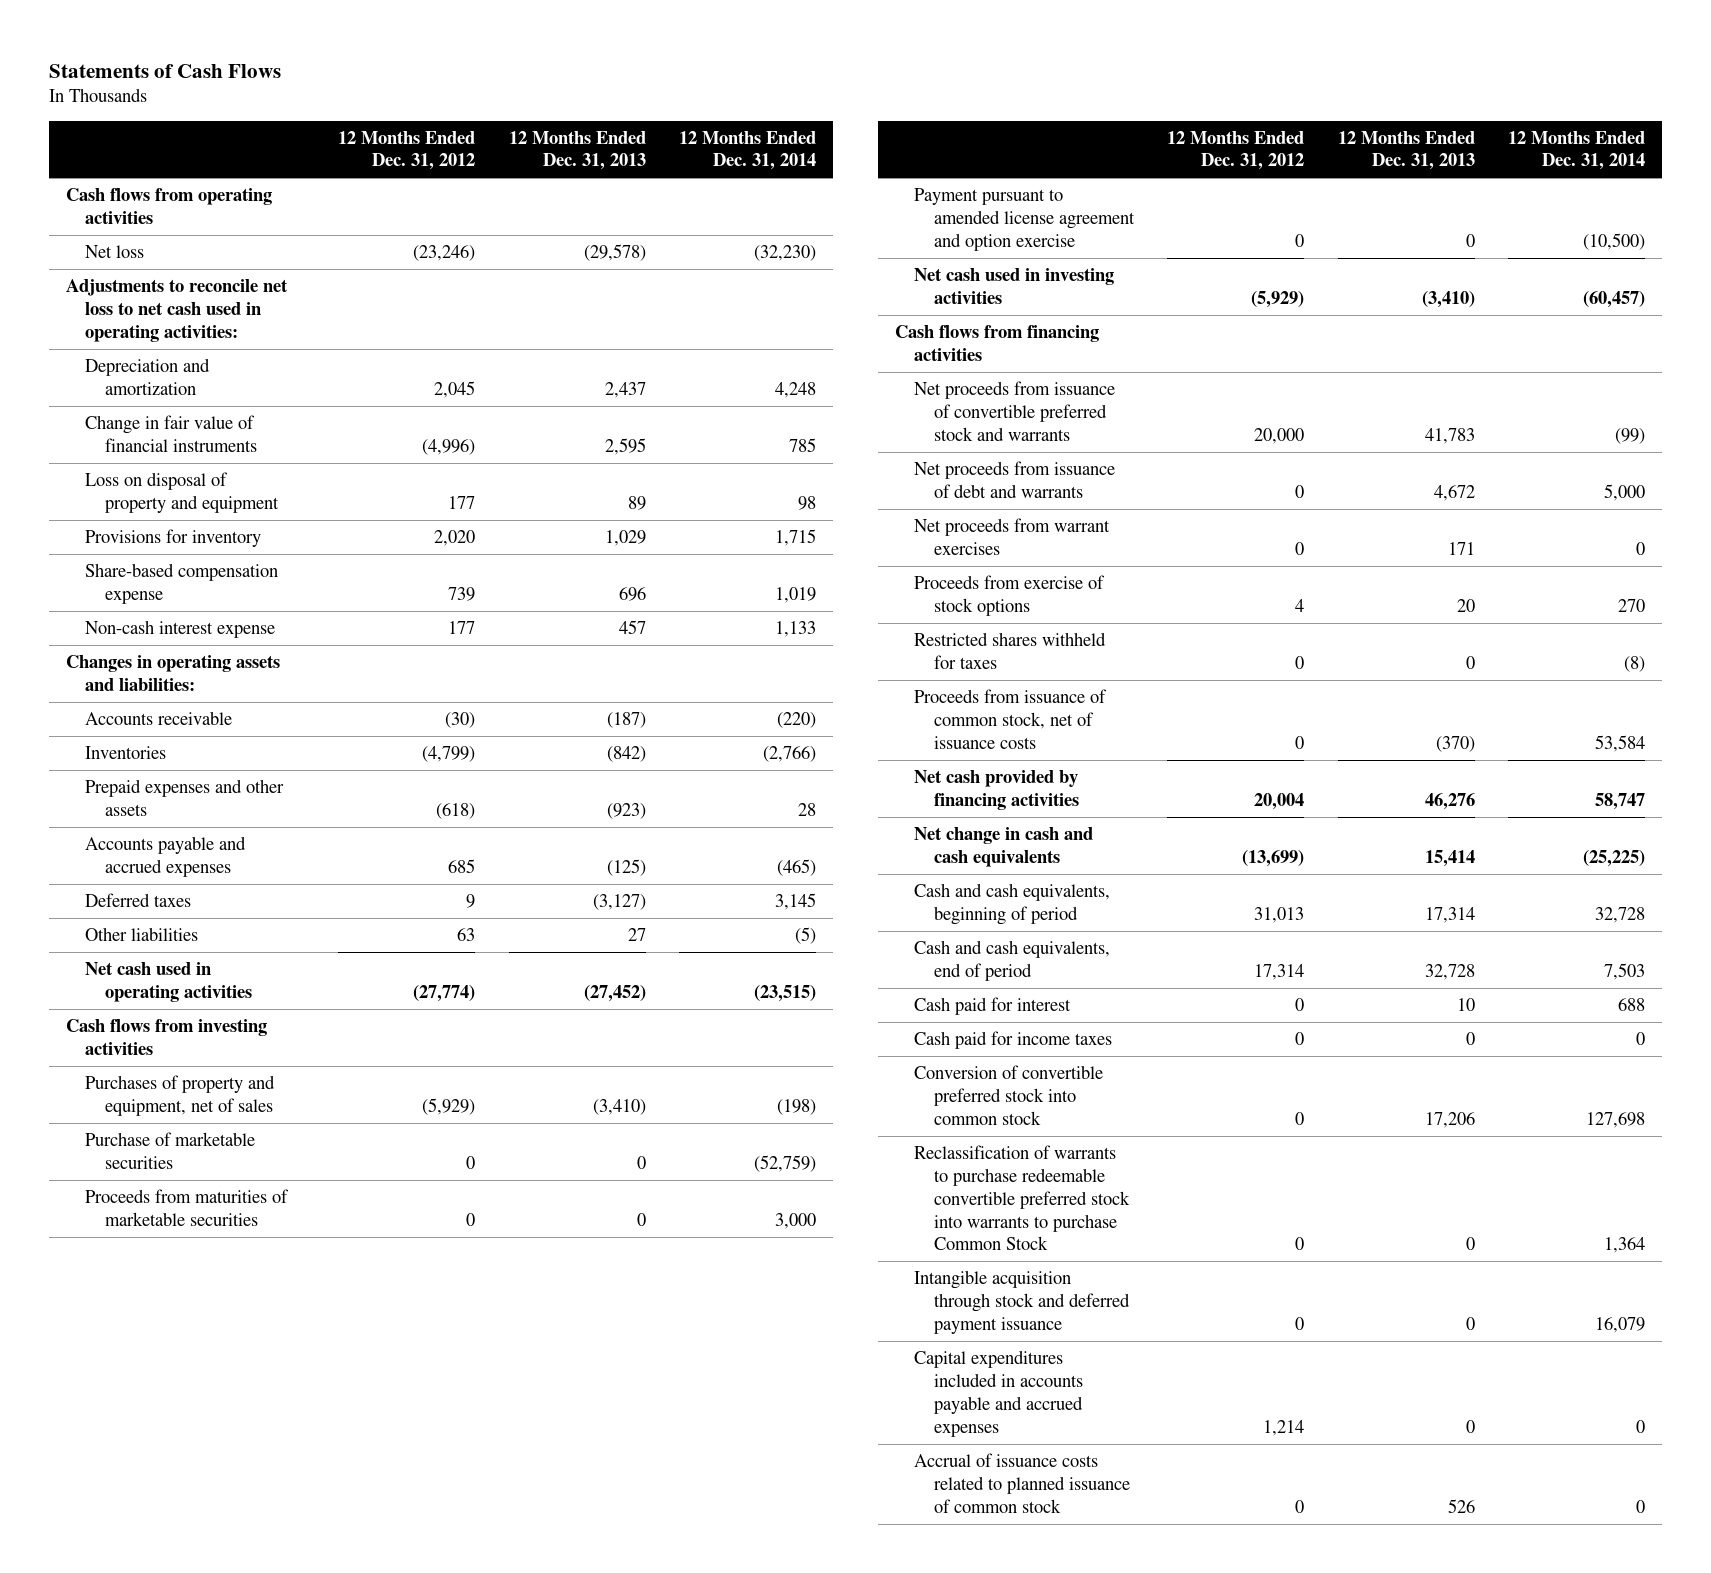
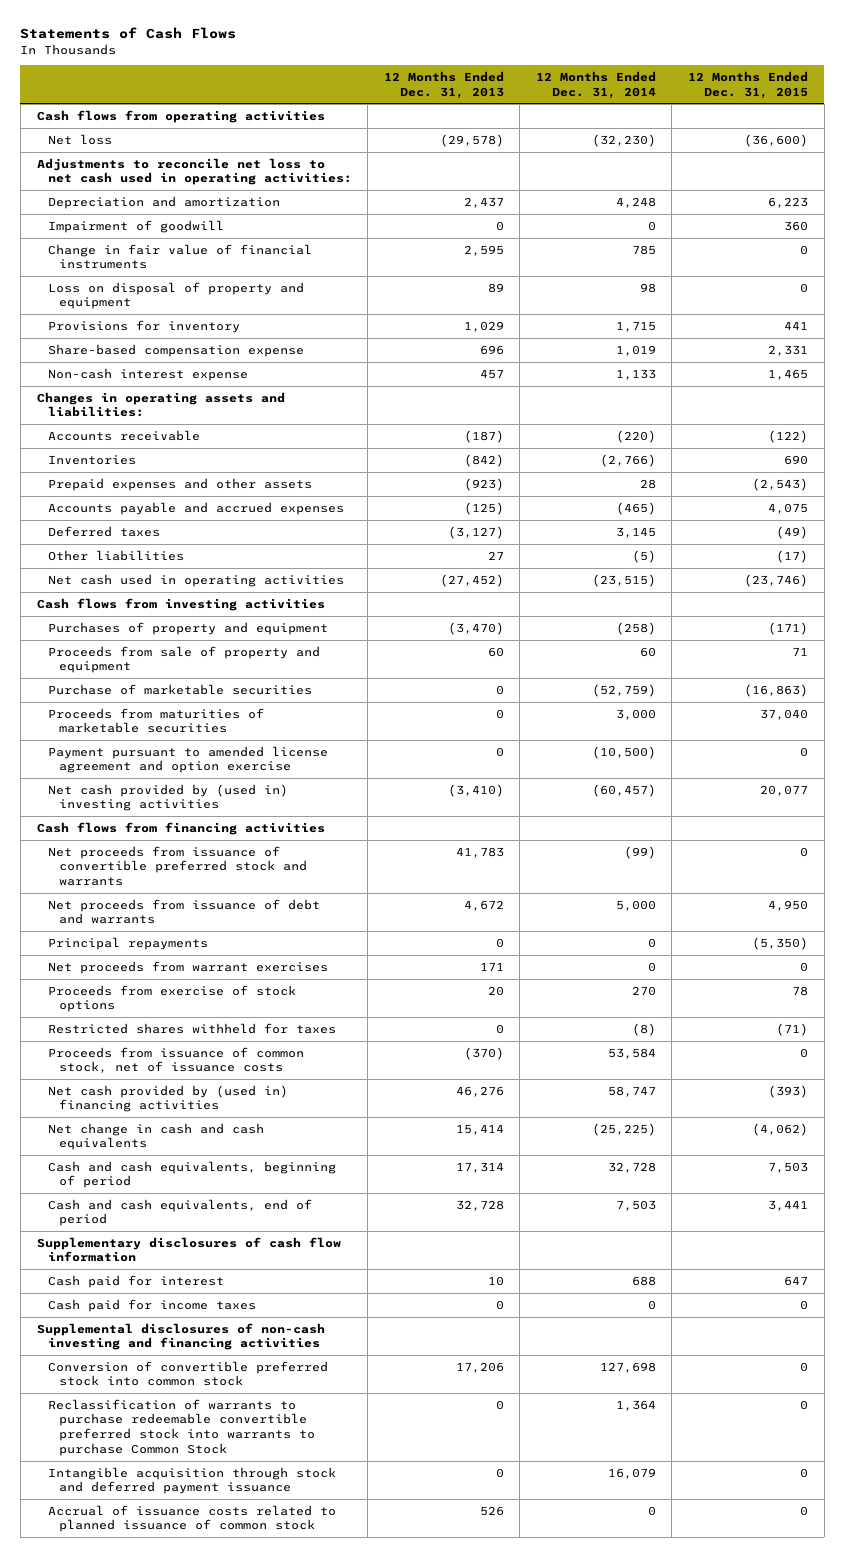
[338,130,476,171] 12 Months Ended Dec. 31, 2012 -> none
none -> [687,70,808,99] 12 Months Ended Dec. 31, 2015
none -> [47,219,224,233] Impairment of goodwill
[85,1075,276,1116] Purchases of property and equipment, net of sales -> [47,621,328,635] Purchases of property and equipment
[592,1098,646,1115] (3,410) -> [447,621,504,635] (3,470)
[776,1098,816,1115] (198) -> [615,621,656,635] (258)
none -> [47,645,320,674] Proceeds from sale of property and equipment
[914,268,1115,304] Net cash used in investing activities -> [47,783,288,812] Net cash provided by (used in) investing activities
none -> [47,936,208,950] Principal repayments
[914,770,1079,810] Net cash provided by financing activities -> [47,1084,288,1113] Net cash provided by (used in) financing activities
none -> [36,1236,341,1263] Supplementary disclosures of cash flow information
none -> [36,1322,325,1351] Supplemental disclosures of non-cash investing and financing activities
[914,1350,1083,1437] Capital expenditures included in accounts payable and accrued expenses -> none

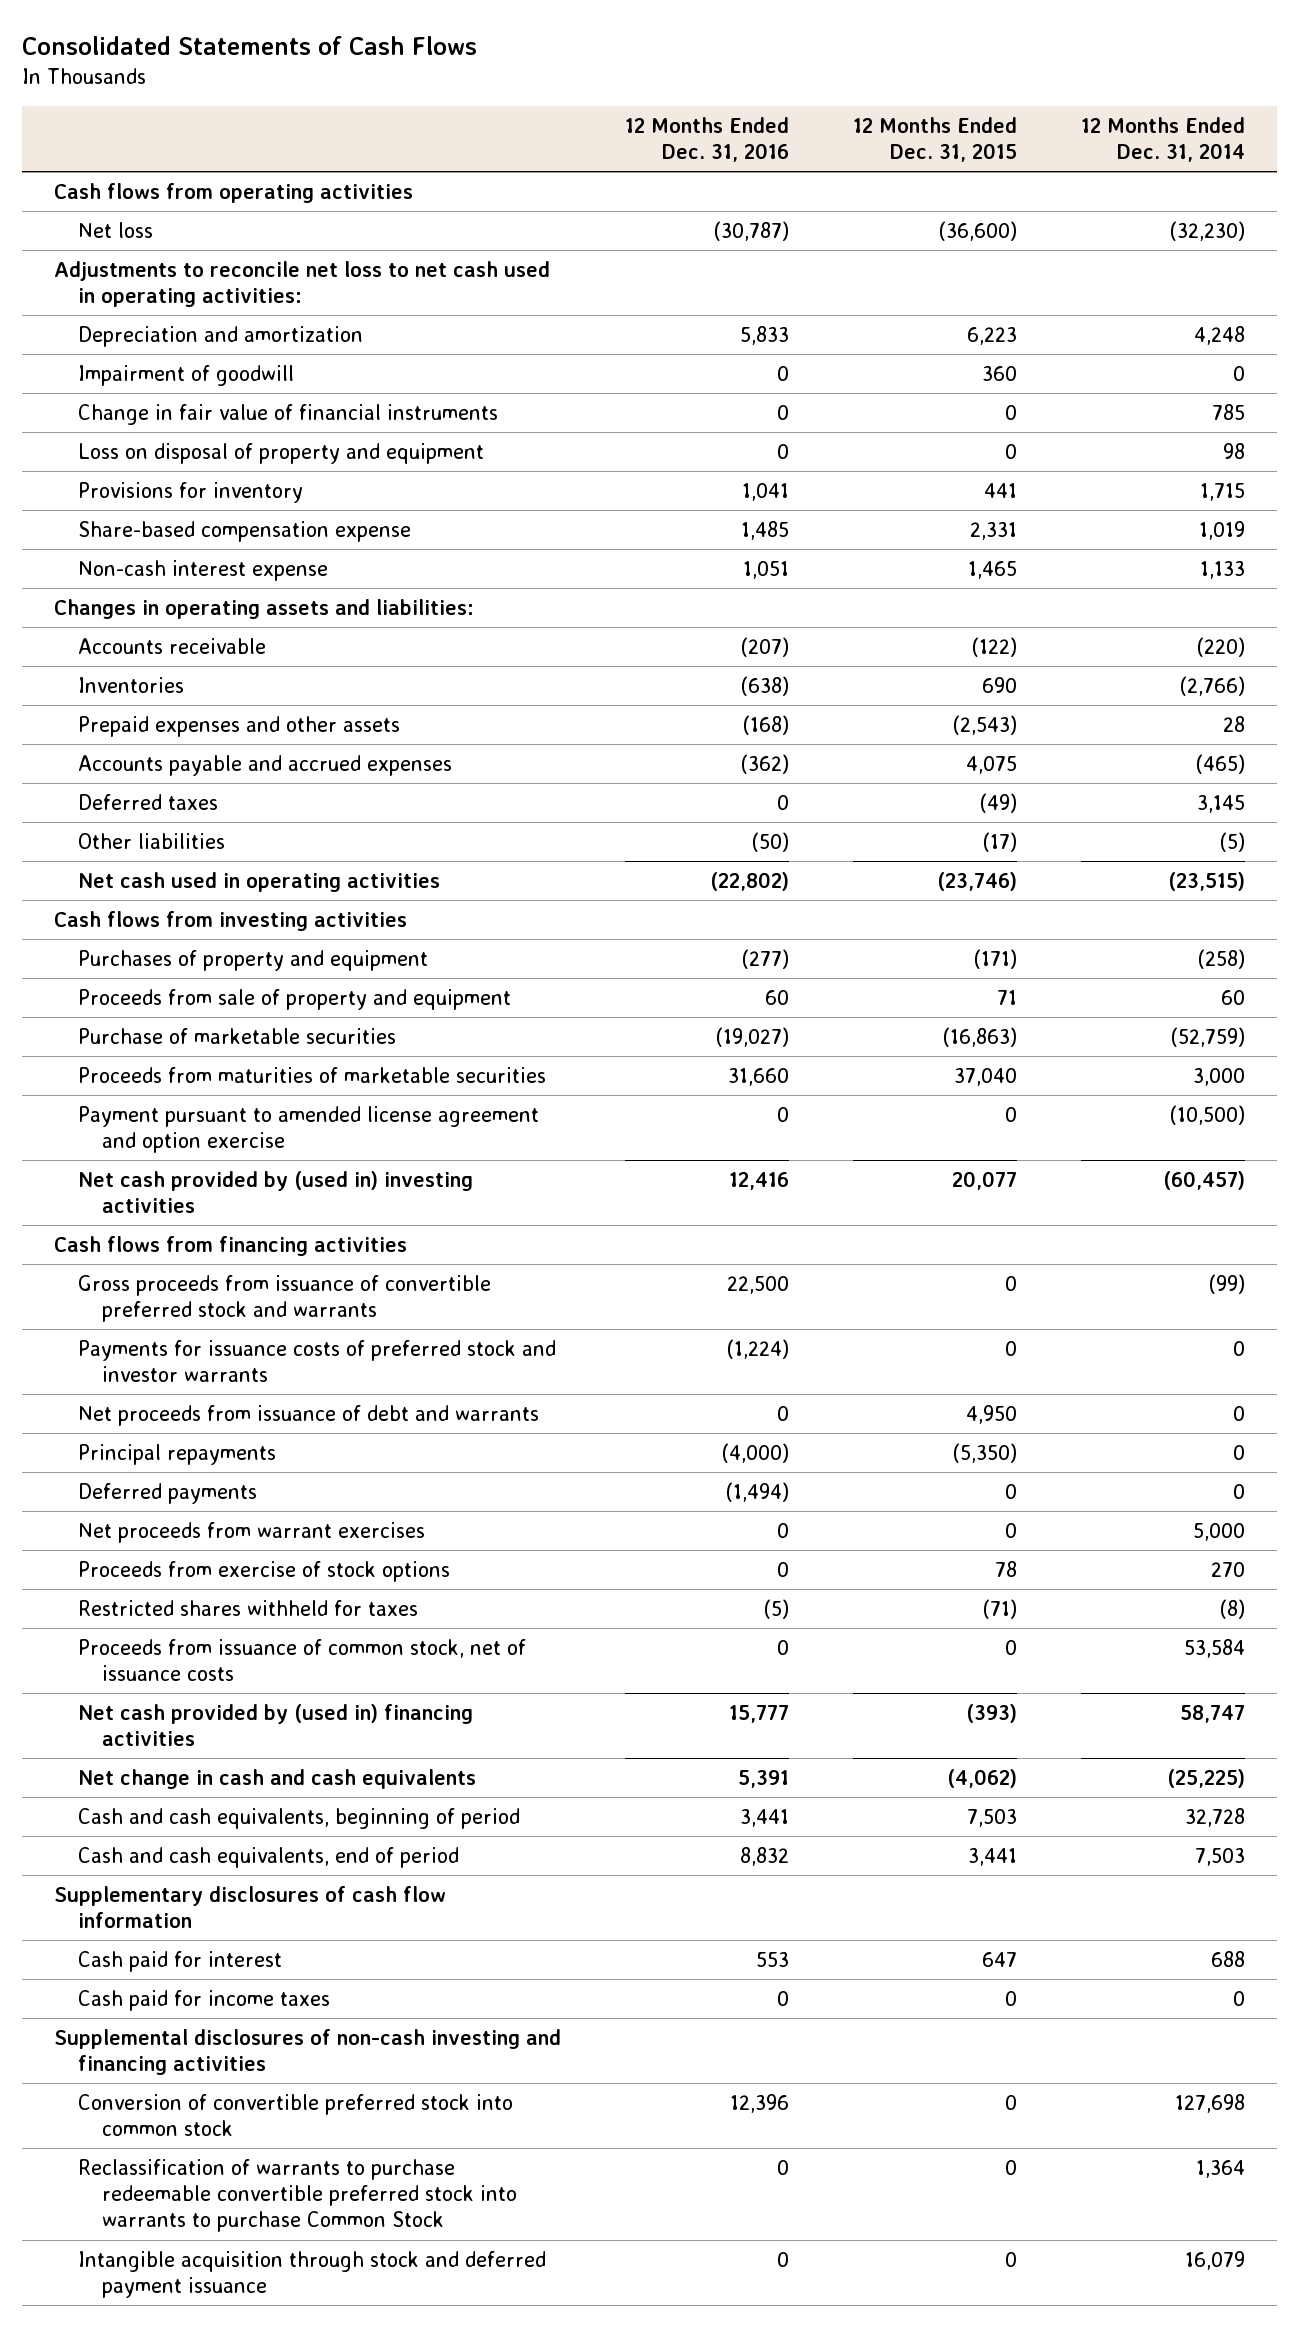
[20,27,237,40] Statements of Cash Flows -> [21,36,477,56] Consolidated Statements of Cash Flows
[383,70,504,99] 12 Months Ended Dec. 31, 2013 -> none
none -> [624,116,789,163] 12 Months Ended Dec. 31, 2016
[47,845,308,887] Net proceeds from issuance of convertible preferred stock and warrants -> [77,1275,491,1323] Gross proceeds from issuance of convertible preferred stock and warrants
none -> [77,1340,556,1383] Payments for issuance costs of preferred stock and investor warrants
[615,899,656,911] 5,000 -> [1232,1406,1245,1422] 0
none -> [77,1483,257,1505] Deferred payments
[647,961,656,972] 0 -> [1192,1523,1245,1542] 5,000
[47,1504,336,1533] Accrual of issuance costs related to planned issuance of common stock -> none

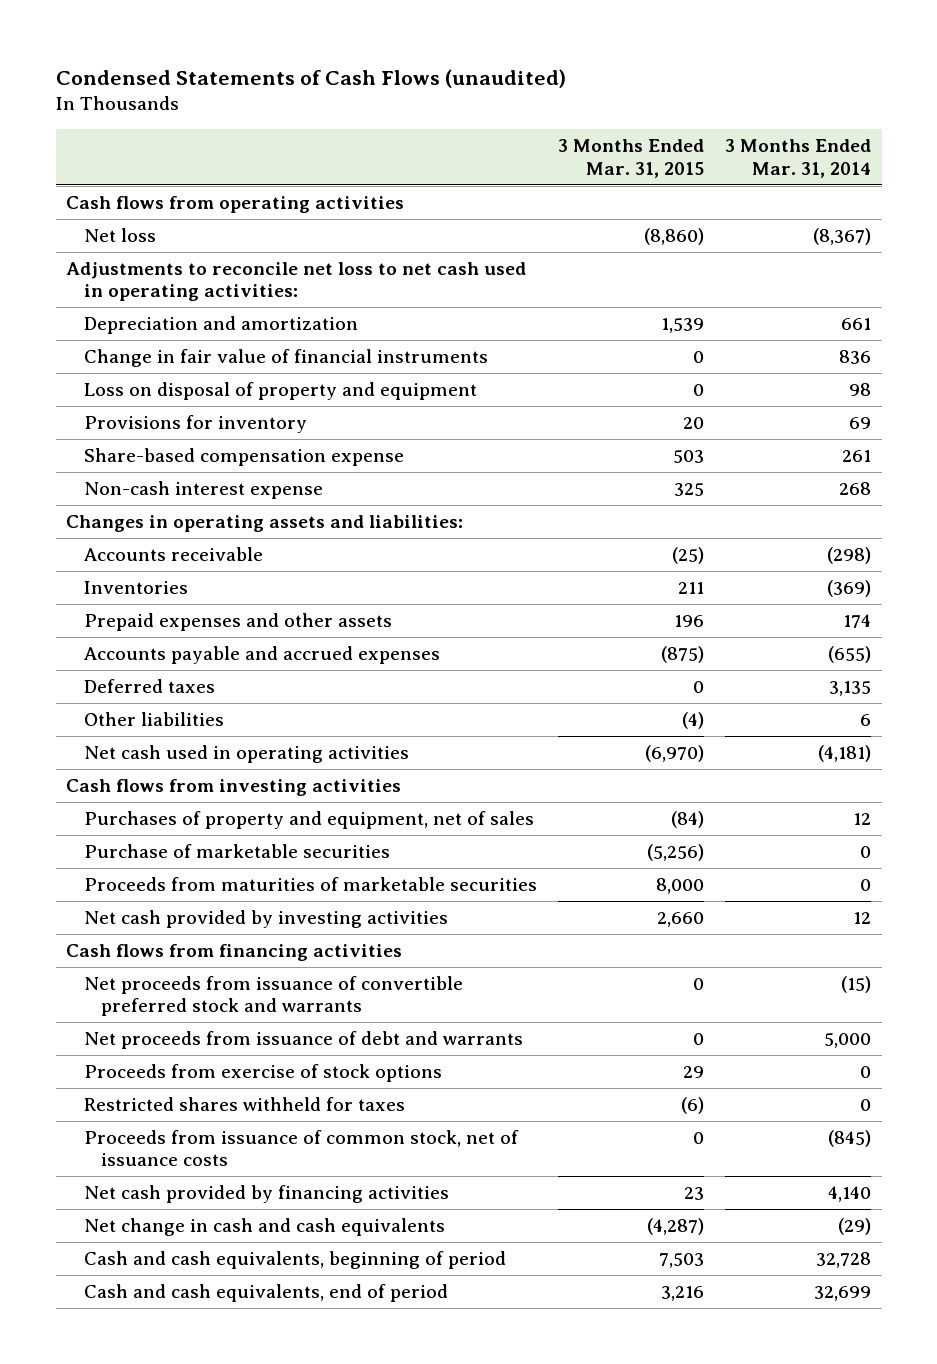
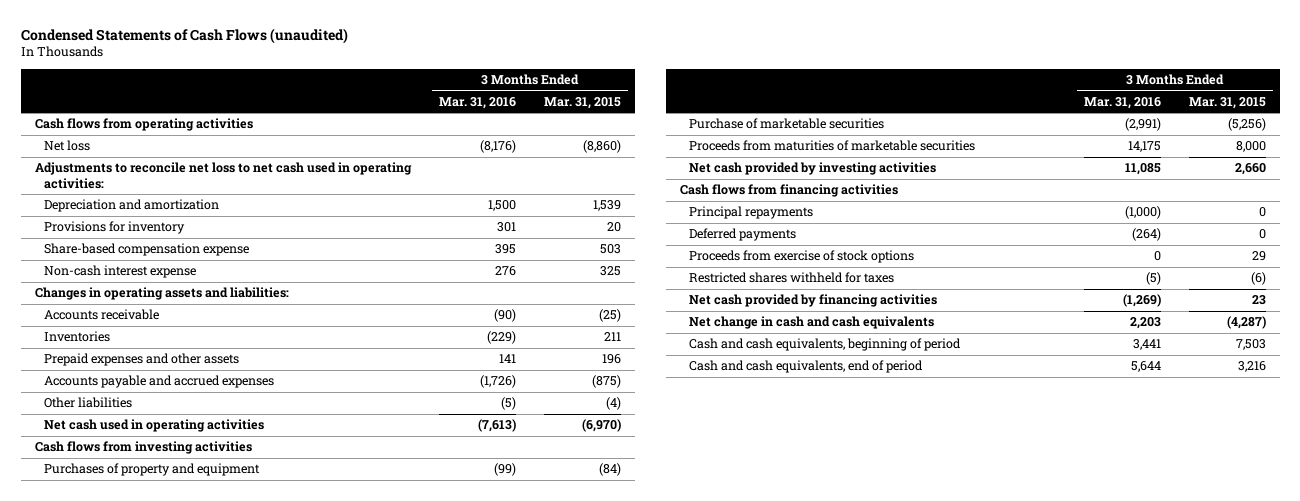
[725,139,872,178] 3 Months Ended Mar. 31, 2014 -> none
none -> [438,96,516,109] Mar. 31, 2016
[83,349,488,368] Change in fair value of financial instruments -> none
[83,382,477,401] Loss on disposal of property and equipment -> none
[83,679,215,694] Deferred taxes -> none
[83,811,534,830] Purchases of property and equipment, net of sales -> [44,463,261,477] Purchases of property and equipment
[83,976,463,1017] Net proceeds from issuance of convertible preferred stock and warrants -> none
[83,1031,523,1050] Net proceeds from issuance of debt and warrants -> none
none -> [688,206,813,220] Principal repayments
none -> [688,228,796,242] Deferred payments
[83,1130,519,1167] Proceeds from issuance of common stock, net of issuance costs -> none

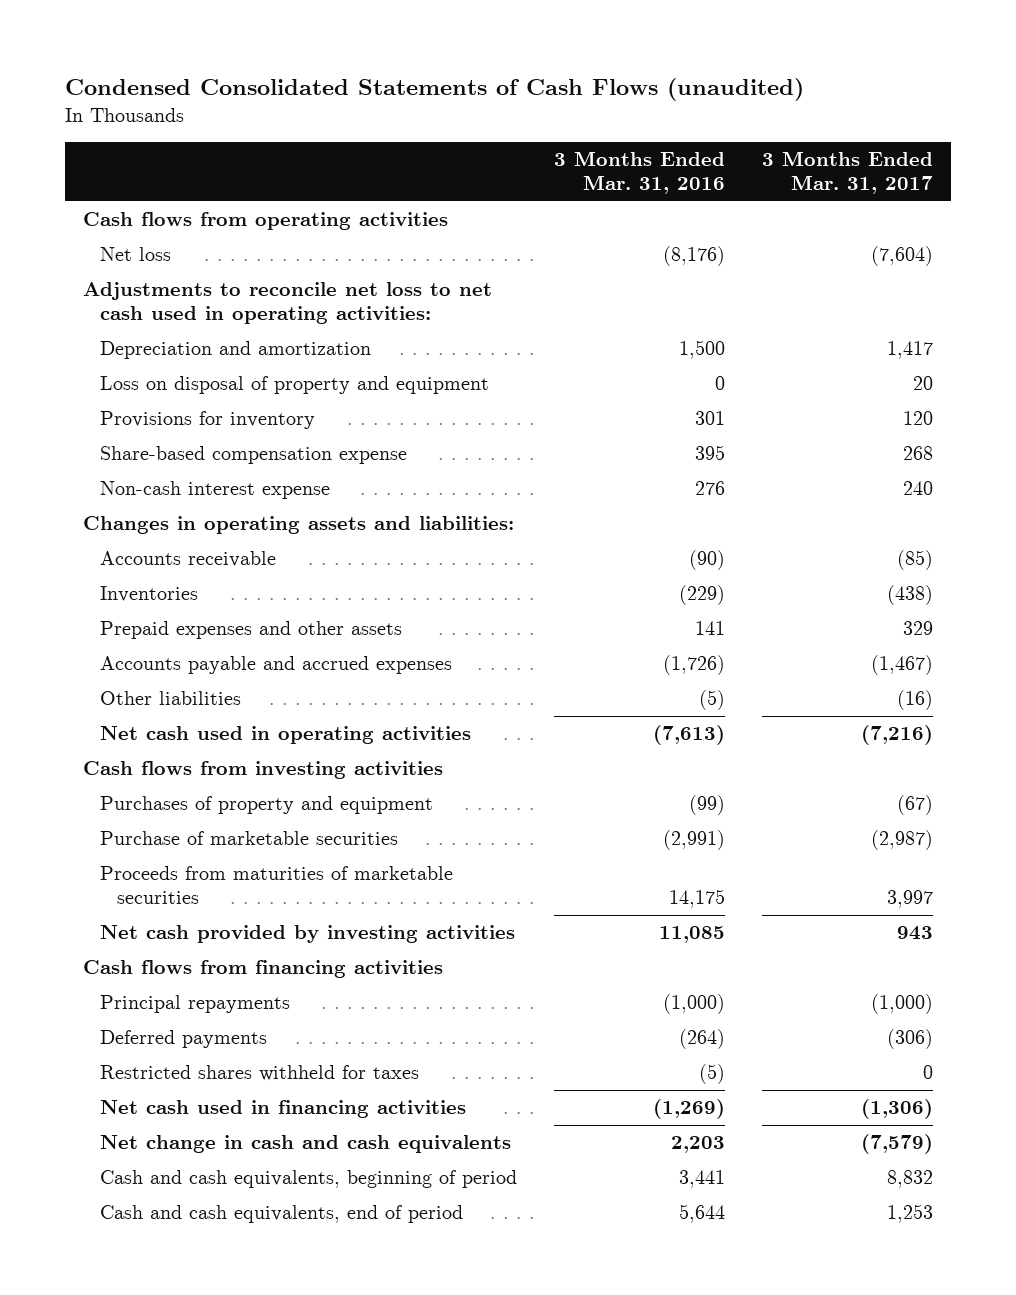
[20,27,348,44] Condensed Statements of Cash Flows (unaudited) -> [64,78,804,102] Condensed Consolidated Statements of Cash Flows (unaudited)
[543,96,621,109] Mar. 31, 2015 -> none
none -> [761,151,933,194] 3 Months Ended Mar. 31, 2017
none -> [99,376,489,395] Loss on disposal of property and equipment
[688,250,914,264] Proceeds from exercise of stock options -> none
[688,294,937,308] Net cash provided by financing activities -> [99,1100,466,1119] Net cash used in financing activities

